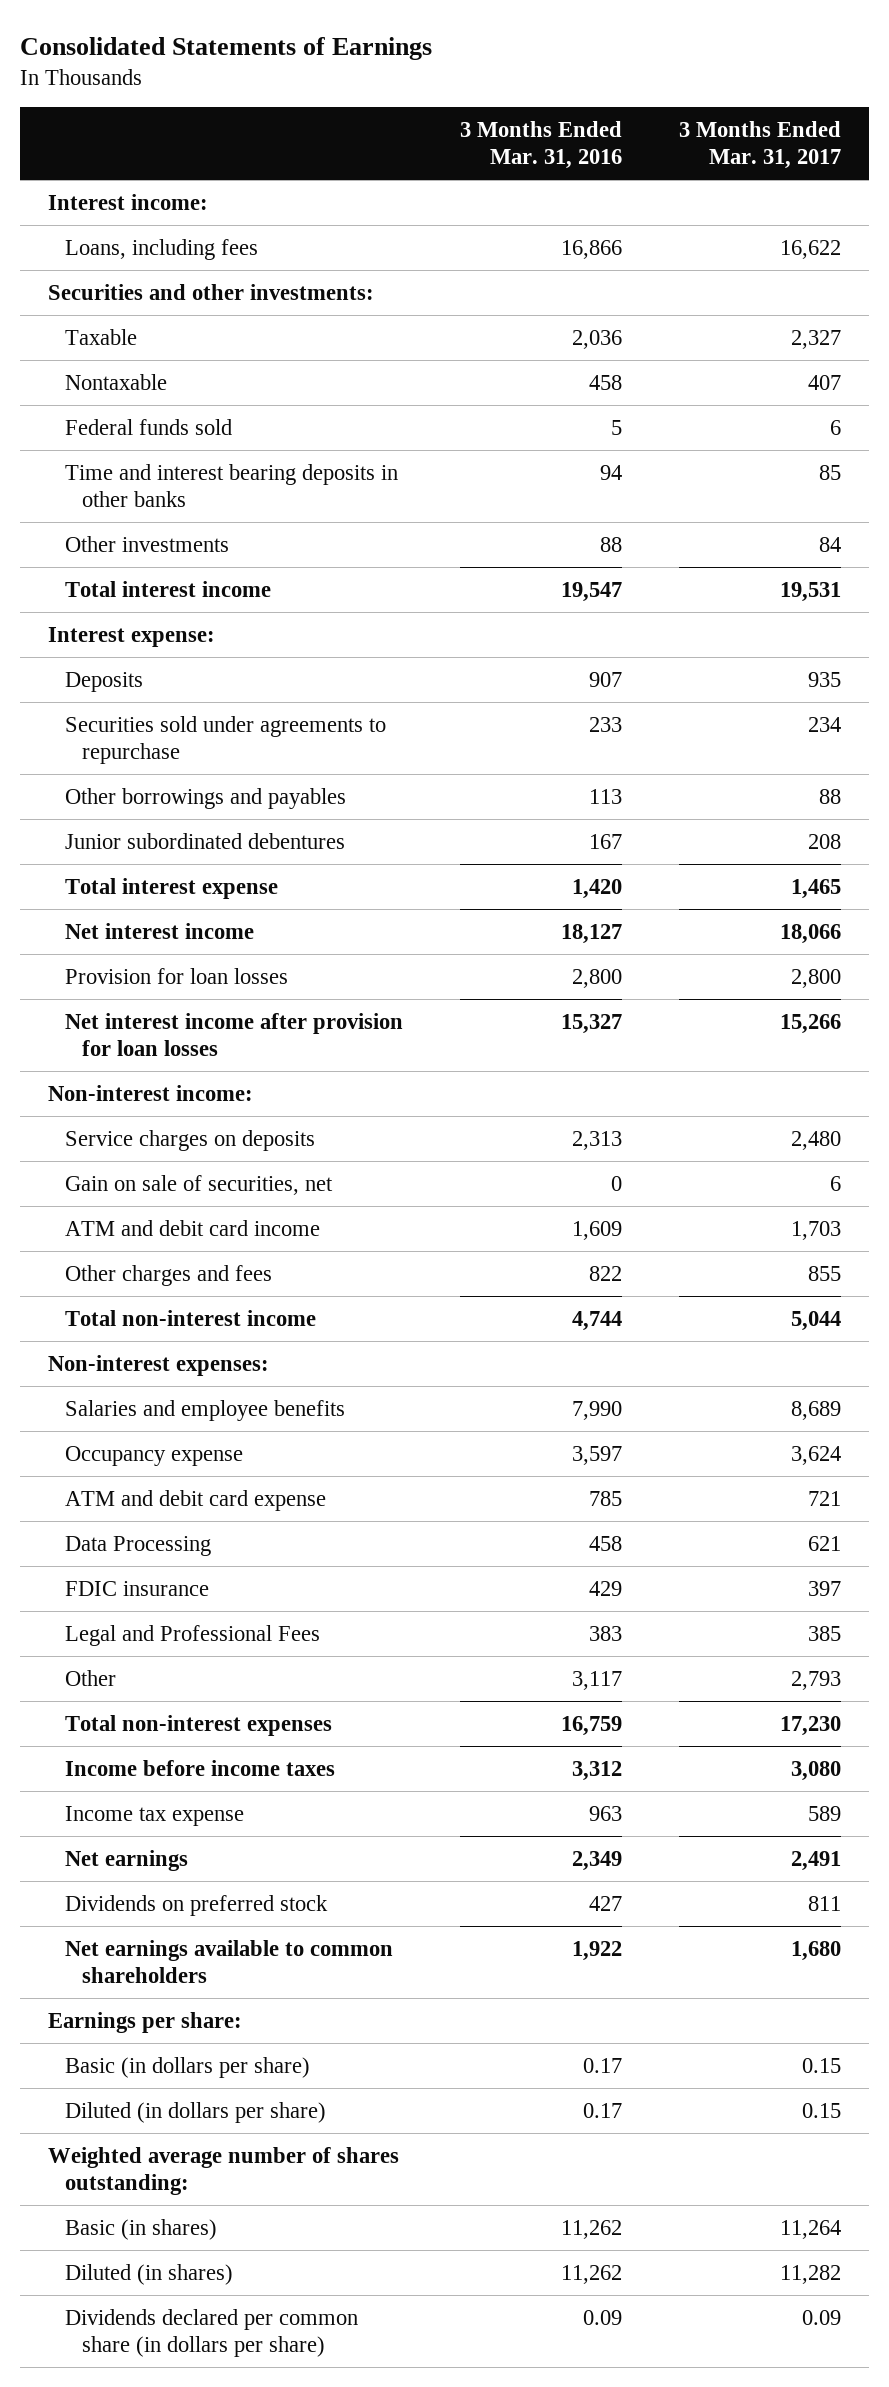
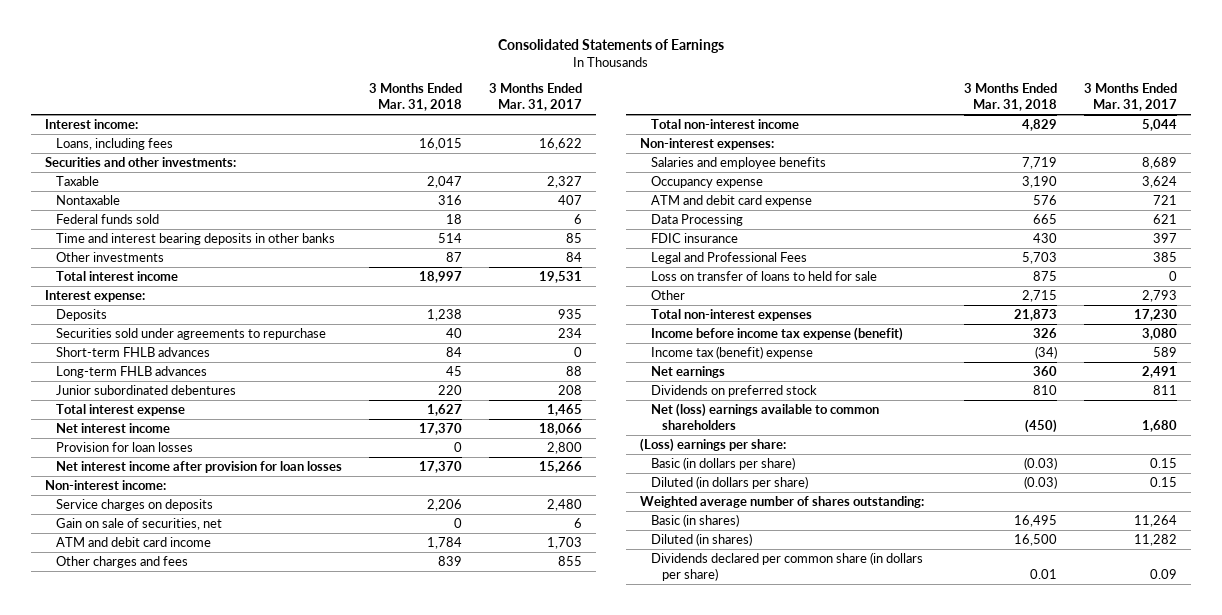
[459,120,622,170] 3 Months Ended Mar. 31, 2016 -> none
none -> [368,83,462,111] 3 Months Ended Mar. 31, 2018
[65,787,347,809] Other borrowings and payables -> none
none -> [55,347,210,358] Short-term FHLB advances
none -> [55,366,207,379] Long-term FHLB advances
none -> [651,271,878,282] Loss on transfer of loans to held for sale
[65,1759,336,1776] Income before income taxes -> [651,327,904,342] Income before income tax expense (benefit)
[65,1805,245,1826] Income tax expense -> [651,346,814,360] Income tax (benefit) expense
[65,1939,394,1984] Net earnings available to common shareholders -> [651,403,880,430] Net (loss) earnings available to common shareholders
[48,2011,243,2033] Earnings per share: -> [639,438,786,453] (Loss) earnings per share:

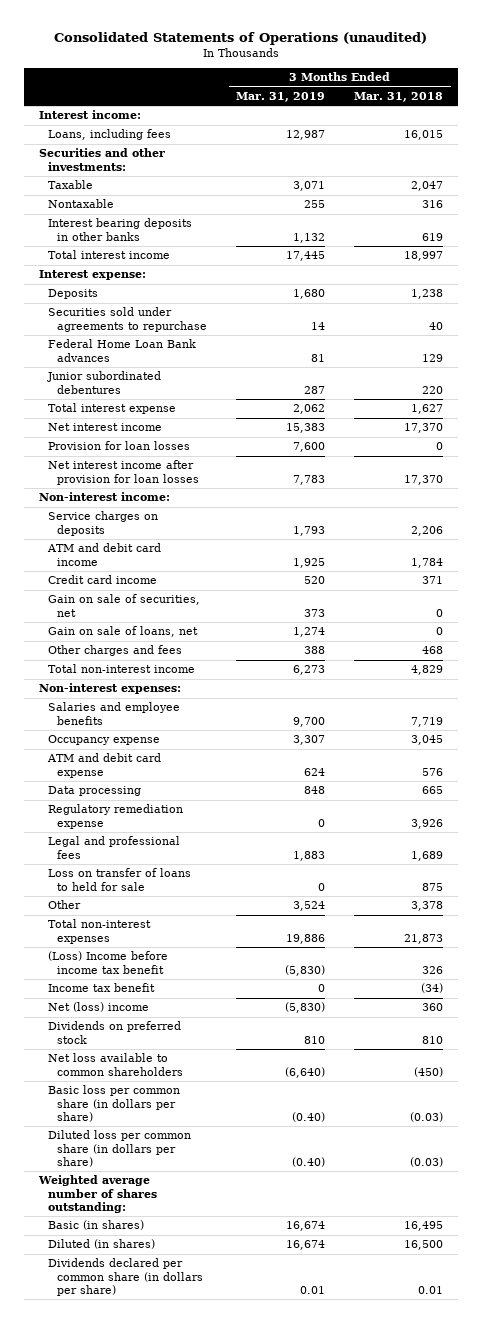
[497,39,724,54] Consolidated Statements of Earnings -> [54,31,428,45] Consolidated Statements of Operations (unaudited)
[489,83,583,111] 3 Months Ended Mar. 31, 2017 -> none
none -> [236,91,326,102] Mar. 31, 2019
[55,214,159,225] Federal funds sold -> none
[55,252,164,263] Other investments -> none
[55,233,335,246] Time and interest bearing deposits in other banks -> [47,218,192,241] Interest bearing deposits in other banks
[437,233,462,244] 514 -> [422,232,444,241] 619
[55,347,210,358] Short-term FHLB advances -> none
[55,366,207,379] Long-term FHLB advances -> none
none -> [47,339,196,362] Federal Home Loan Bank advances
none -> [47,575,157,585] Credit card income
[55,518,222,531] Gain on sale of securities, net -> [47,594,200,617] Gain on sale of securities, net
none -> [47,626,198,638] Gain on sale of loans, net
[437,556,462,567] 839 -> [422,646,444,655] 468
[1022,176,1058,189] 3,190 -> [411,735,444,746] 3,045
[651,233,739,244] FDIC insurance -> none
[651,214,744,227] Data Processing -> [47,786,141,797] Data processing
none -> [47,804,183,829] Regulatory remediation expense
[651,252,808,265] Legal and Professional Fees -> [47,836,180,859] Legal and professional fees
[1022,252,1058,265] 5,703 -> [411,850,444,861] 1,689
[1022,290,1058,303] 2,715 -> [411,901,444,912] 3,378
[651,327,904,342] Income before income tax expense (benefit) -> [47,951,168,974] (Loss) Income before income tax benefit
[651,346,814,360] Income tax (benefit) expense -> [47,983,155,993] Income tax benefit
[651,366,726,379] Net earnings -> [47,1002,149,1013] Net (loss) income
[639,438,786,453] (Loss) earnings per share: -> none
[651,403,880,430] Net (loss) earnings available to common shareholders -> [47,1053,183,1076] Net loss available to common shareholders
[651,457,796,471] Basic (in dollars per share) -> [47,1085,180,1122] Basic loss per common share (in dollars per share)
[651,476,809,490] Diluted (in dollars per share) -> [47,1130,191,1167] Diluted loss per common share (in dollars per share)

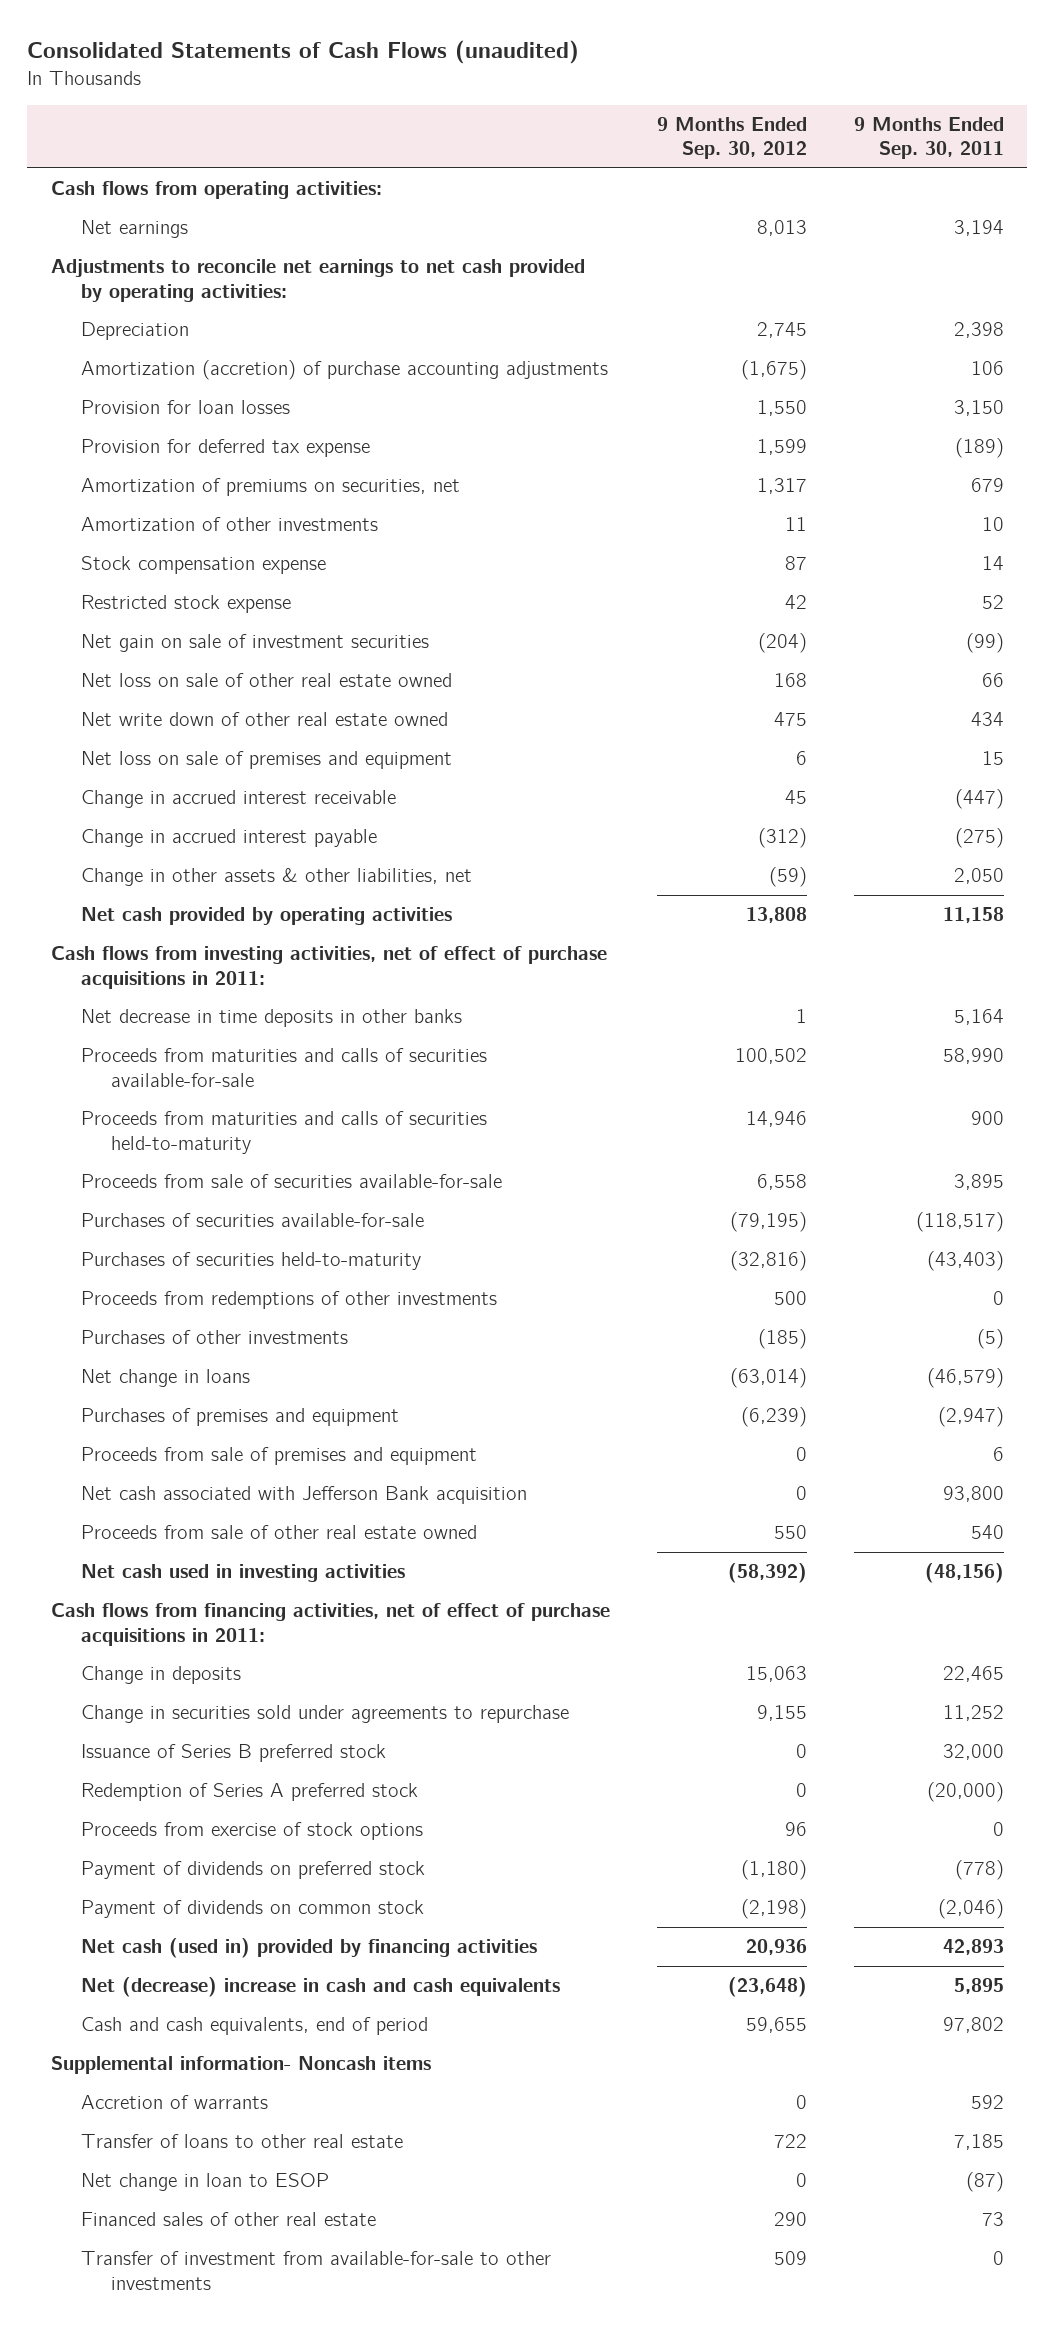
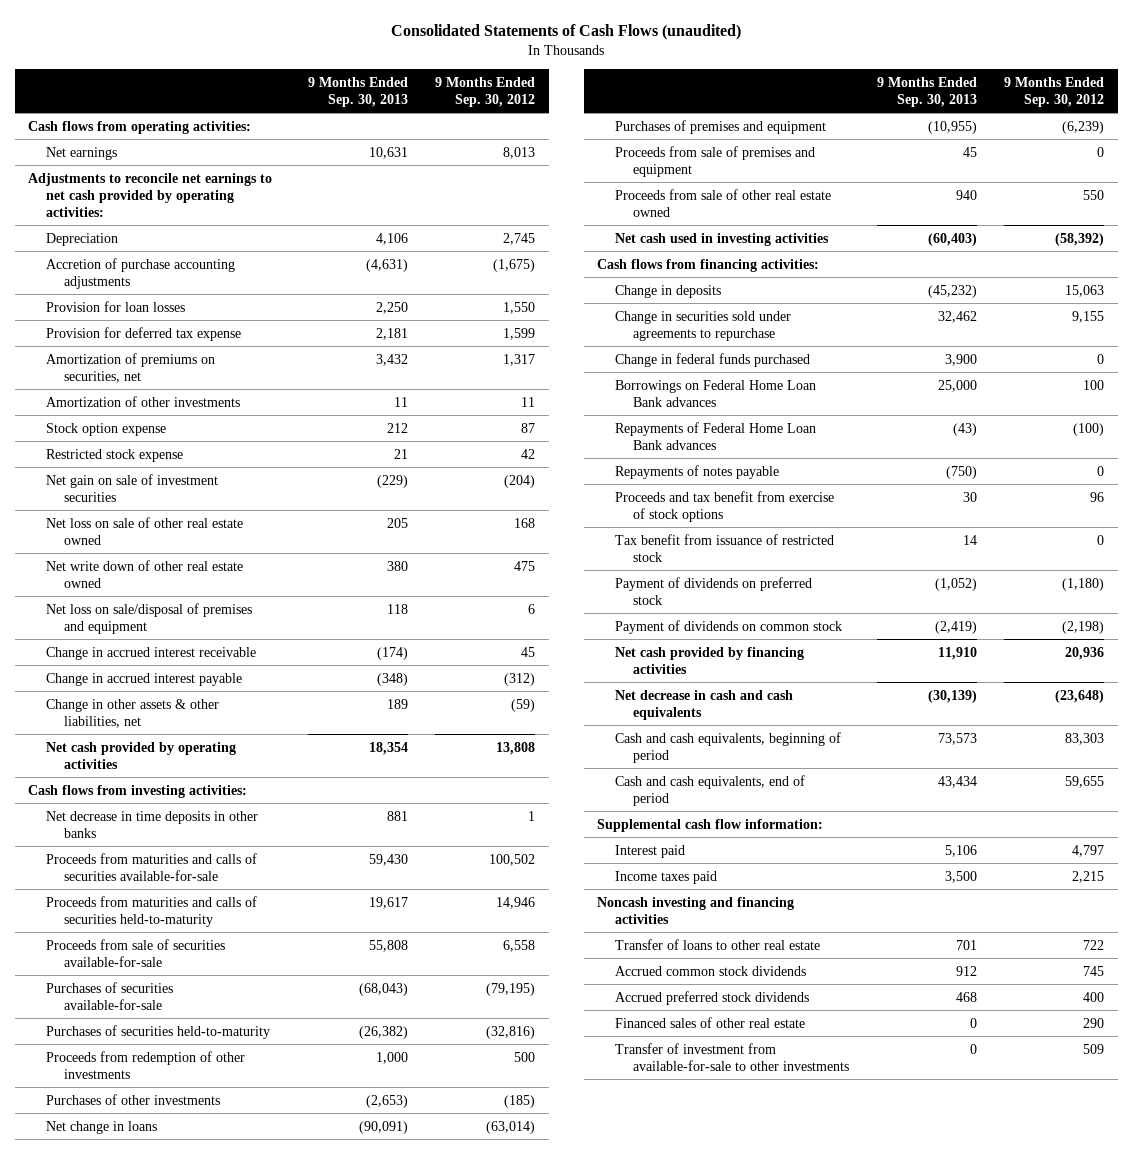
[853,116,1004,160] 9 Months Ended Sep. 30, 2011 -> none
none -> [307,76,408,107] 9 Months Ended Sep. 30, 2013
[81,360,609,381] Amortization (accretion) of purchase accounting adjustments -> [46,257,236,289] Accretion of purchase accounting adjustments
[81,556,327,575] Stock compensation expense -> [46,422,167,436] Stock option expense
[81,751,453,770] Net loss on sale of premises and equipment -> [46,602,253,634] Net loss on sale/disposal of premises and equipment
[50,946,607,989] Cash flows from investing activities, net of effect of purchase acquisitions in 2011: -> [28,784,248,798] Cash flows from investing activities:
[81,1291,498,1310] Proceeds from redemptions of other investments -> [46,1050,246,1079] Proceeds from redemption of other investments
[81,1486,528,1505] Net cash associated with Jefferson Bank acquisition -> none
[50,1603,610,1646] Cash flows from financing activities, net of effect of purchase acquisitions in 2011: -> [597,258,820,272] Cash flows from financing activities:
[81,1744,387,1763] Issuance of Series B preferred stock -> none
[81,1783,419,1802] Redemption of Series A preferred stock -> none
none -> [615,352,811,367] Change in federal funds purchased
none -> [615,379,817,407] Borrowings on Federal Home Loan Bank advances
none -> [615,421,817,450] Repayments of Federal Home Loan Bank advances
none -> [615,464,780,479] Repayments of notes payable
[81,1822,424,1841] Proceeds from exercise of stock options -> [615,490,835,522] Proceeds and tax benefit from exercise of stock options
none -> [615,533,835,562] Tax benefit from issuance of restricted stock
[81,1938,538,1959] Net cash (used in) provided by financing activities -> [615,646,805,674] Net cash provided by financing activities
[81,1977,561,1998] Net (decrease) increase in cash and cash equivalents -> [615,689,794,720] Net decrease in cash and cash equivalents
none -> [615,731,842,763] Cash and cash equivalents, beginning of period
[81,2095,269,2110] Accretion of warrants -> none
[50,2056,431,2075] Supplemental information- Noncash items -> [597,818,824,832] Supplemental cash flow information:
none -> [615,844,686,858] Interest paid
none -> [615,870,718,884] Income taxes paid
none -> [597,896,795,924] Noncash investing and financing activities
[81,2173,330,2192] Net change in loan to ESOP -> none
none -> [615,965,807,976] Accrued common stock dividends
none -> [615,990,810,1005] Accrued preferred stock dividends

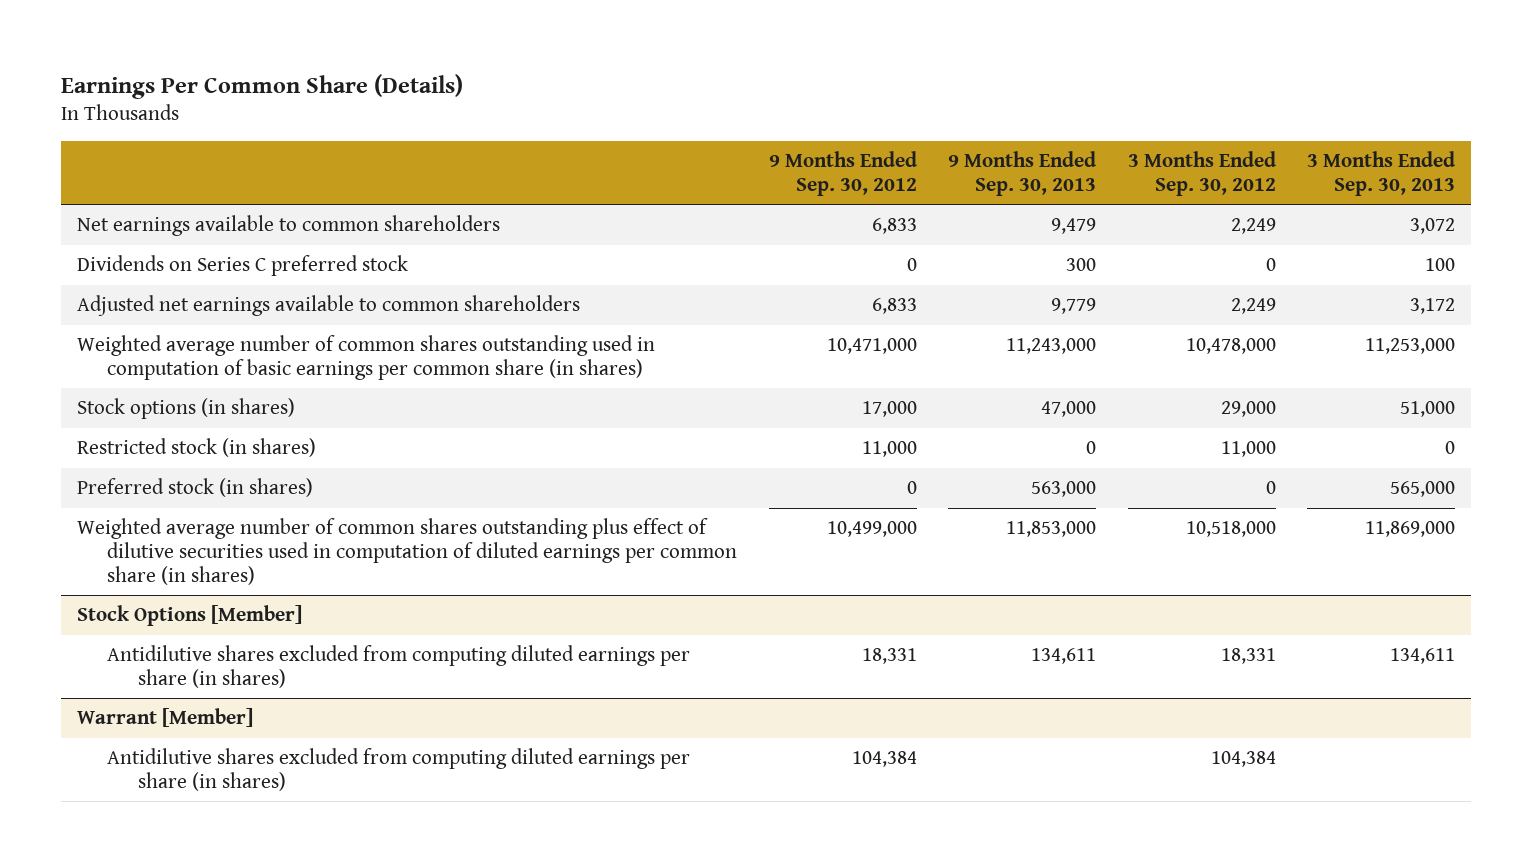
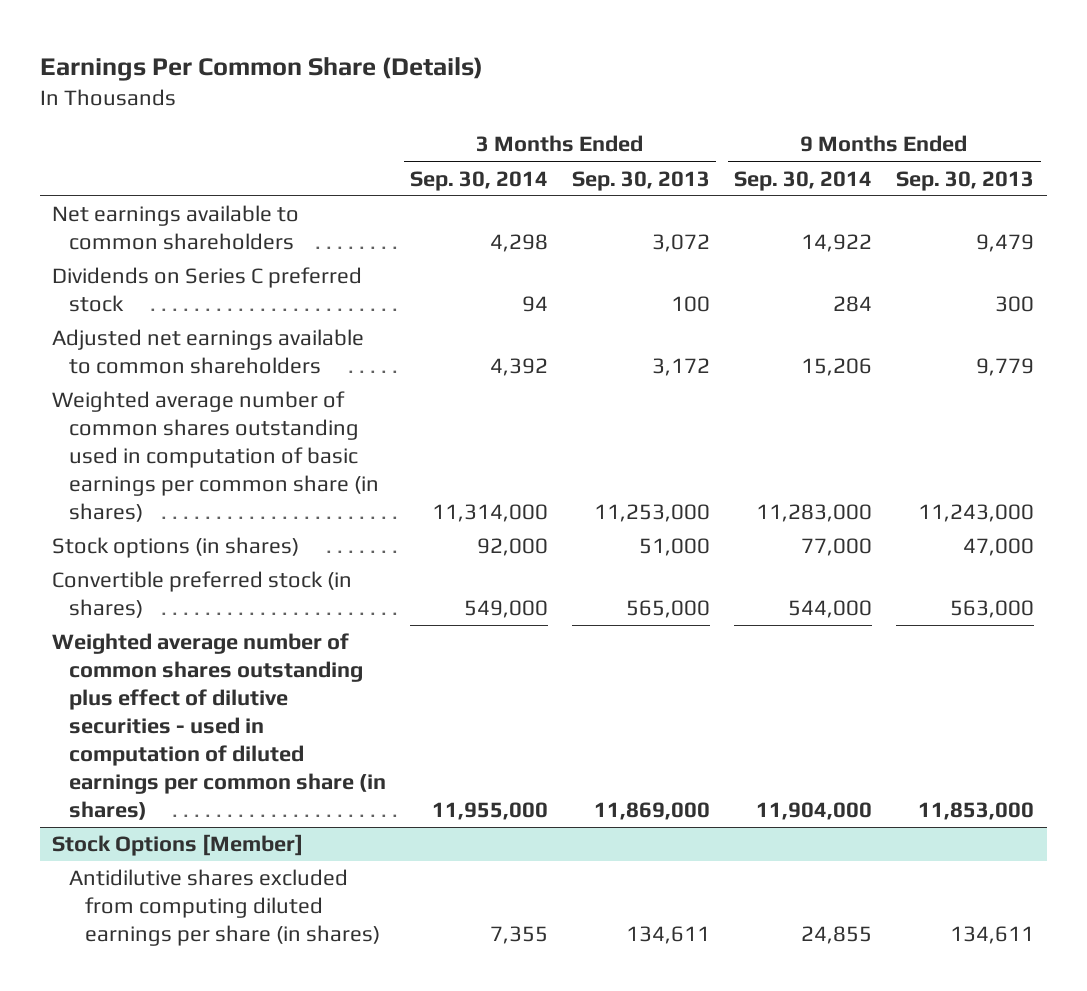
[768,150,917,196] 9 Months Ended Sep. 30, 2012 -> none
[1127,150,1276,196] 3 Months Ended Sep. 30, 2012 -> none
none -> [409,170,548,191] Sep. 30, 2014
none -> [734,170,873,191] Sep. 30, 2014
[76,438,316,458] Restricted stock (in shares) -> none
[76,478,313,498] Preferred stock (in shares) -> [52,571,353,619] Convertible preferred stock (in shares)
[76,518,738,585] Weighted average number of common shares outstanding plus effect of dilutive securities used in computation of diluted earnings per common share (in shares) -> [52,633,386,821] Weighted average number of common shares outstanding plus effect of dilutive securities - used in computation of diluted earnings per common share (in shares)
[76,708,253,728] Warrant [Member] -> none
[107,748,691,791] Antidilutive shares excluded from computing diluted earnings per share (in shares) -> none

